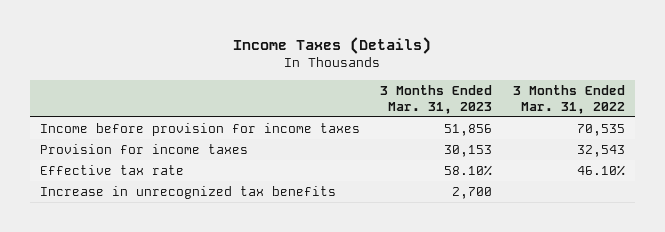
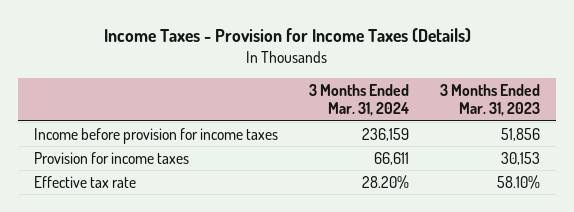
[233,36,432,54] Income Taxes (Details) -> [104,28,472,43] Income Taxes - Provision for Income Taxes (Details)
[512,84,625,114] 3 Months Ended Mar. 31, 2022 -> none
none -> [309,83,410,117] 3 Months Ended Mar. 31, 2024
[40,185,337,199] Increase in unrecognized tax benefits -> none

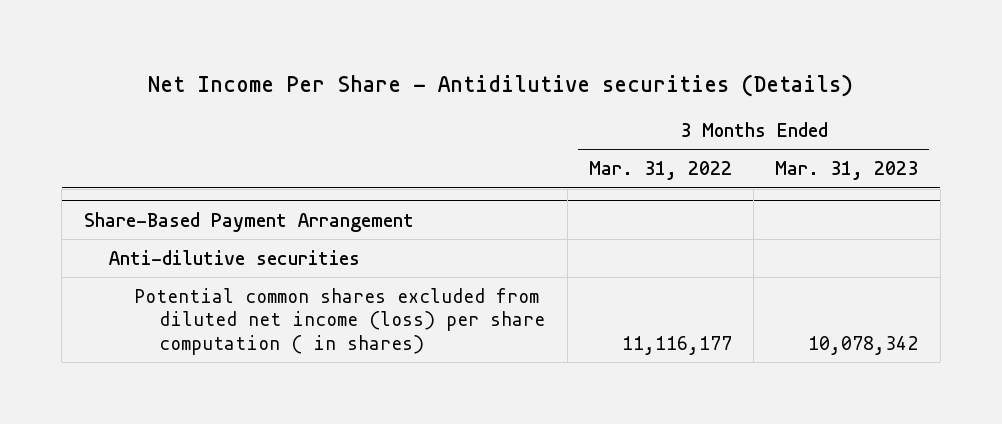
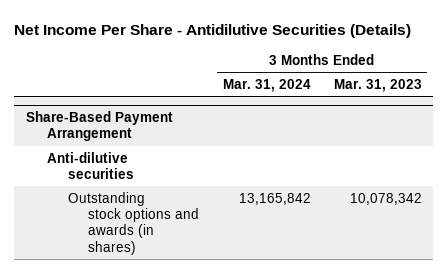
[148,73,854,97] Net Income Per Share - Antidilutive securities (Details) -> [14,23,412,38] Net Income Per Share - Antidilutive Securities (Details)
[588,161,732,181] Mar. 31, 2022 -> none
none -> [222,78,311,92] Mar. 31, 2024
[134,287,546,355] Potential common shares excluded from diluted net income (loss) per share computation ( in shares) -> [67,191,200,255] Outstanding stock options and awards (in shares)

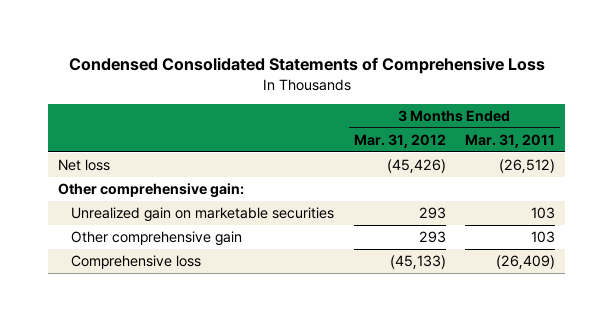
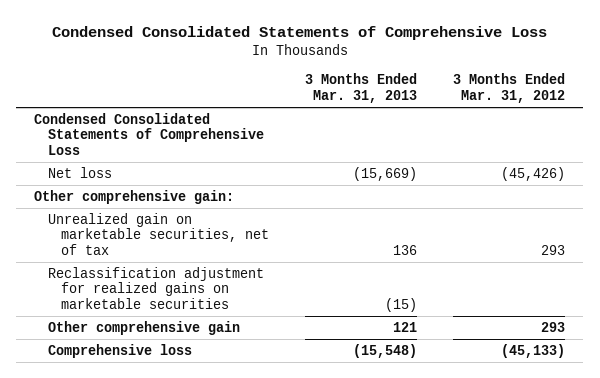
[465,133,556,148] Mar. 31, 2011 -> none
none -> [305,73,418,103] 3 Months Ended Mar. 31, 2013
none -> [34,112,264,155] Condensed Consolidated Statements of Comprehensive Loss
[70,206,334,222] Unrealized gain on marketable securities -> [47,212,269,255] Unrealized gain on marketable securities, net of tax
none -> [47,266,264,309] Reclassification adjustment for realized gains on marketable securities

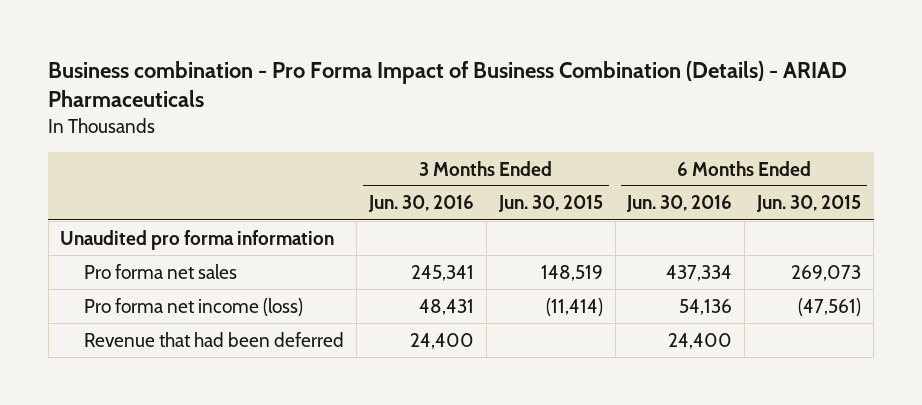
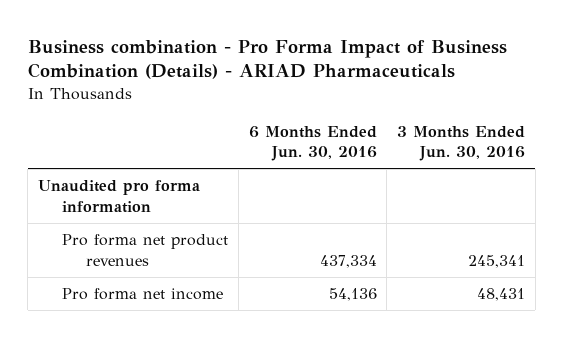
[497,195,603,213] Jun. 30, 2015 -> none
[756,195,862,213] Jun. 30, 2015 -> none
[84,331,345,347] Revenue that had been deferred -> none
[84,263,238,279] Pro forma net sales -> [62,233,229,266] Pro forma net product revenues
[84,297,304,316] Pro forma net income (loss) -> [62,287,224,300] Pro forma net income

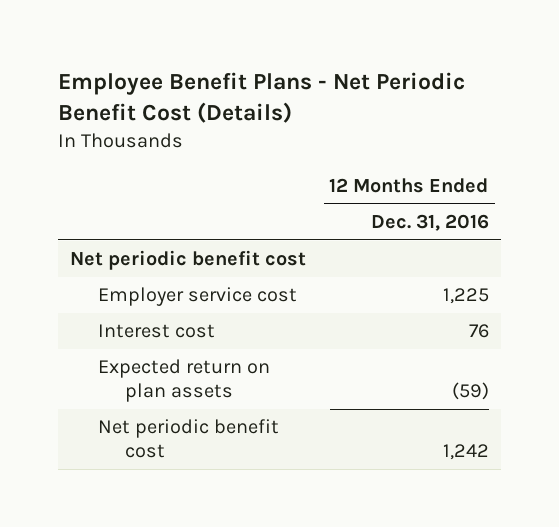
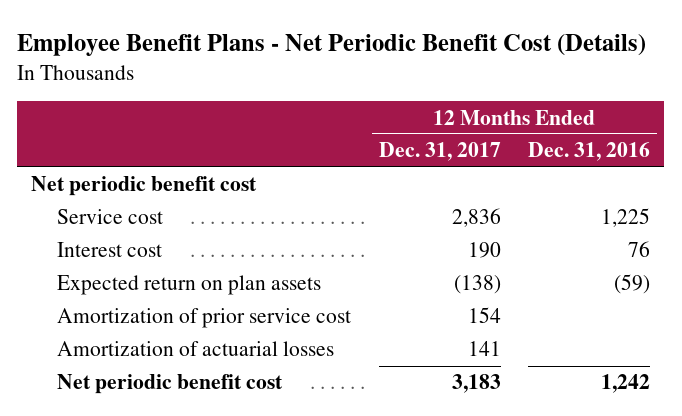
none -> [378,142,501,162] Dec. 31, 2017
[97,287,297,307] Employer service cost -> [56,209,163,225] Service cost
none -> [56,308,351,329] Amortization of prior service cost
none -> [56,341,334,357] Amortization of actuarial losses

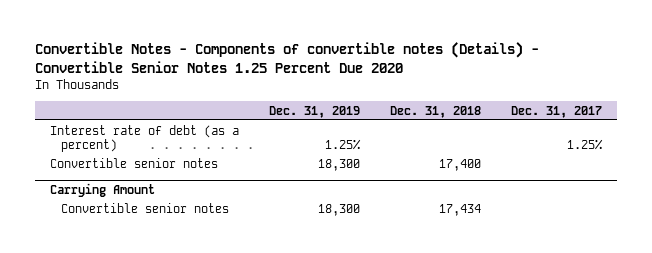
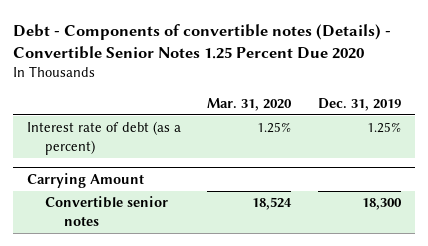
[34,41,539,73] Convertible Notes - Components of convertible notes (Details) - Convertible Senior Notes 1.25 Percent Due 2020 -> [13,23,392,59] Debt - Components of convertible notes (Details) - Convertible Senior Notes 1.25 Percent Due 2020
[389,105,481,118] Dec. 31, 2018 -> none
[510,105,602,118] Dec. 31, 2017 -> none
none -> [207,97,293,111] Mar. 31, 2020
[49,157,218,168] Convertible senior notes -> none

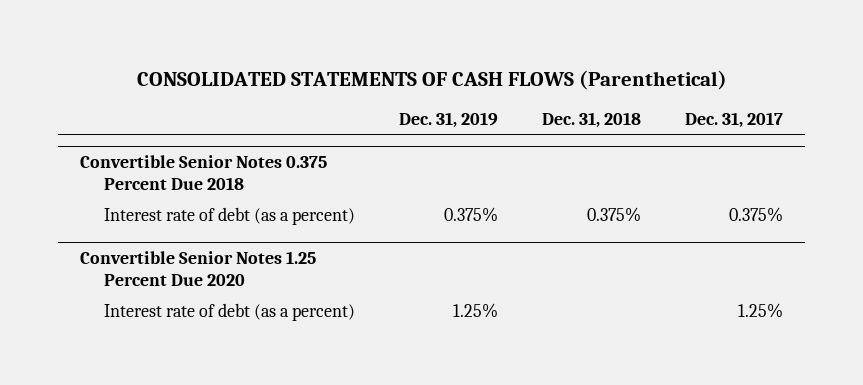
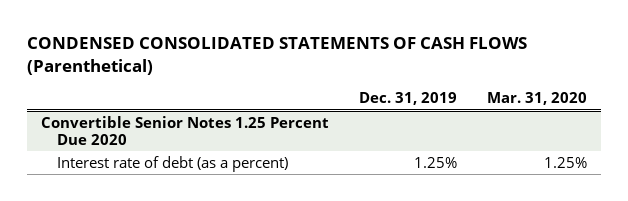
[136,69,727,90] CONSOLIDATED STATEMENTS OF CASH FLOWS (Parenthetical) -> [26,37,527,75] CONDENSED CONSOLIDATED STATEMENTS OF CASH FLOWS (Parenthetical)
[542,111,642,128] Dec. 31, 2018 -> none
[685,111,784,128] Dec. 31, 2017 -> none
none -> [486,92,587,106] Mar. 31, 2020
[79,154,327,191] Convertible Senior Notes 0.375 Percent Due 2018 -> none
[103,207,355,226] Interest rate of debt (as a percent) -> none

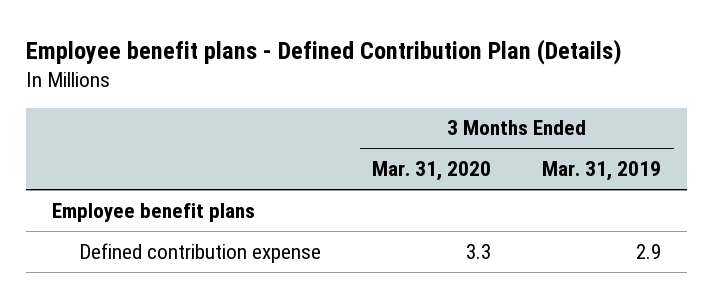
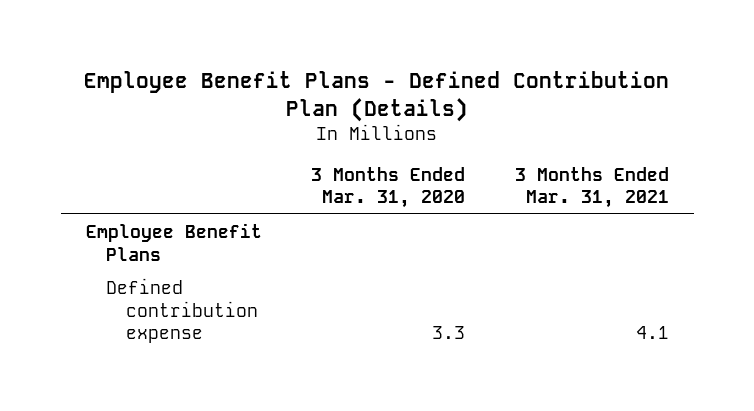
[26,38,623,65] Employee benefit plans - Defined Contribution Plan (Details) -> [84,71,670,122] Employee Benefit Plans - Defined Contribution Plan (Details)
[542,161,662,182] Mar. 31, 2019 -> none
none -> [514,166,669,209] 3 Months Ended Mar. 31, 2021
[51,202,255,222] Employee benefit plans -> [85,223,262,261] Employee Benefit Plans

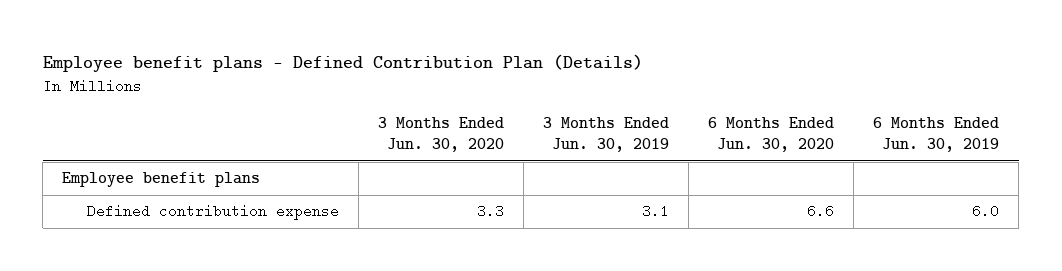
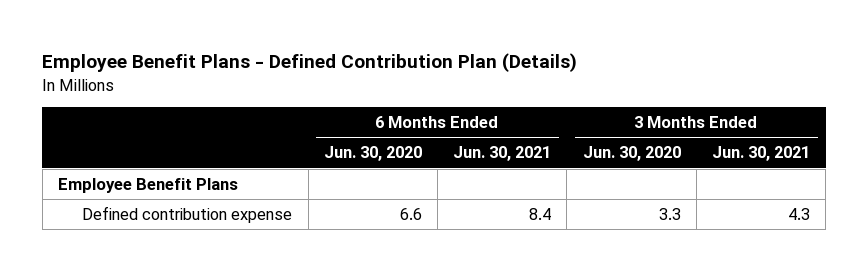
[42,54,643,73] Employee benefit plans - Defined Contribution Plan (Details) -> [42,53,578,73] Employee Benefit Plans - Defined Contribution Plan (Details)
[542,117,669,153] 3 Months Ended Jun. 30, 2019 -> none
[873,117,1000,153] 6 Months Ended Jun. 30, 2019 -> none
none -> [453,146,552,162] Jun. 30, 2021
none -> [711,146,810,162] Jun. 30, 2021
[62,172,261,188] Employee benefit plans -> [57,177,238,193] Employee Benefit Plans

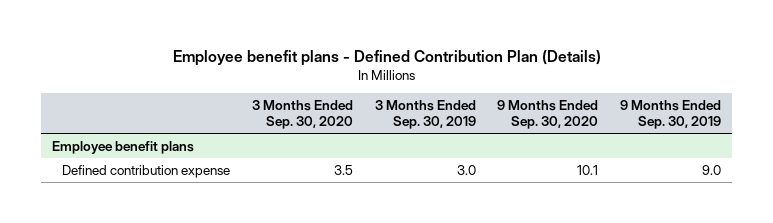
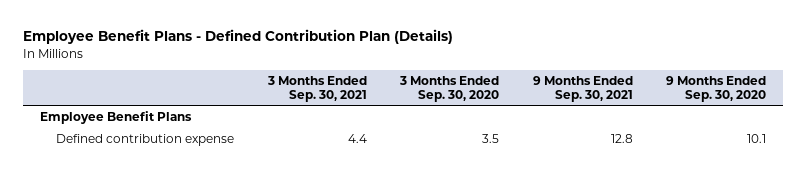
[172,49,601,66] Employee benefit plans - Defined Contribution Plan (Details) -> [22,29,453,45] Employee Benefit Plans - Defined Contribution Plan (Details)
[374,99,476,130] 3 Months Ended Sep. 30, 2019 -> none
[620,99,722,130] 9 Months Ended Sep. 30, 2019 -> none
none -> [266,75,367,102] 3 Months Ended Sep. 30, 2021
none -> [532,75,633,102] 9 Months Ended Sep. 30, 2021
[51,140,194,154] Employee benefit plans -> [39,111,192,125] Employee Benefit Plans

